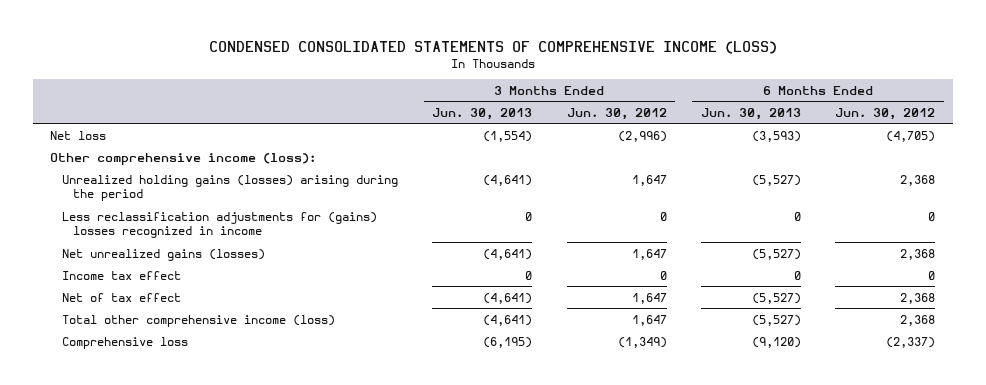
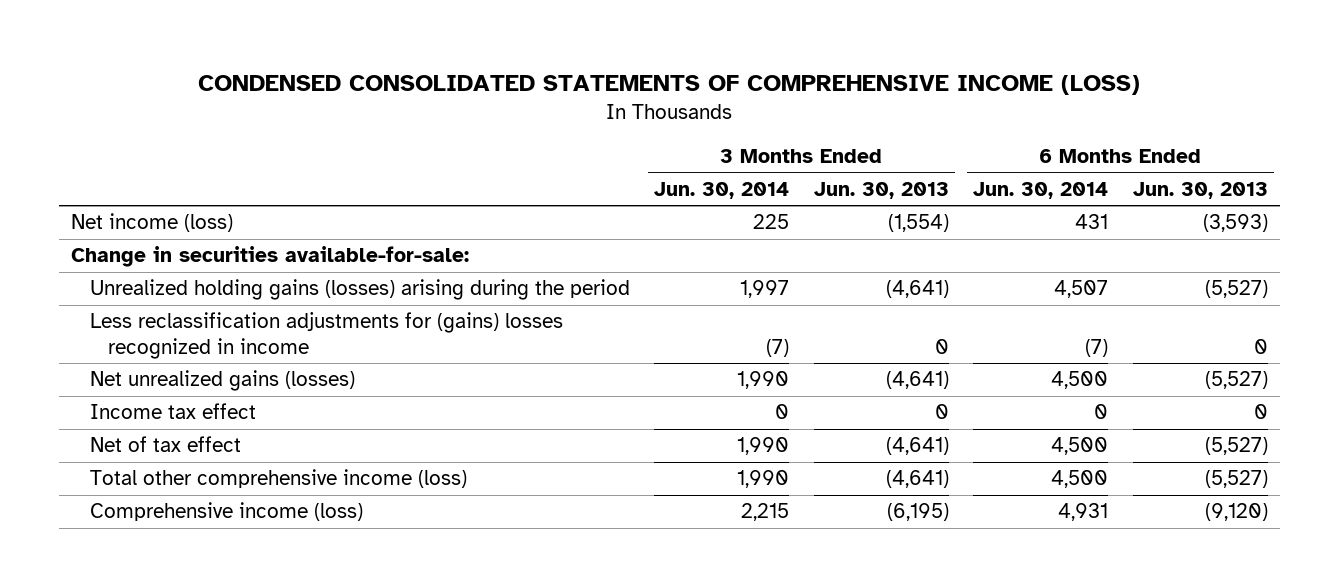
[566,108,667,121] Jun. 30, 2012 -> none
[835,108,936,121] Jun. 30, 2012 -> none
none -> [654,181,790,199] Jun. 30, 2014
none -> [973,181,1109,199] Jun. 30, 2014
[50,152,317,165] Other comprehensive income (loss): -> none
[50,130,107,140] Net loss -> [70,213,233,233] Net income (loss)
none -> [70,246,469,268] Change in securities available-for-sale:
[61,336,188,349] Comprehensive loss -> [89,502,363,522] Comprehensive income (loss)

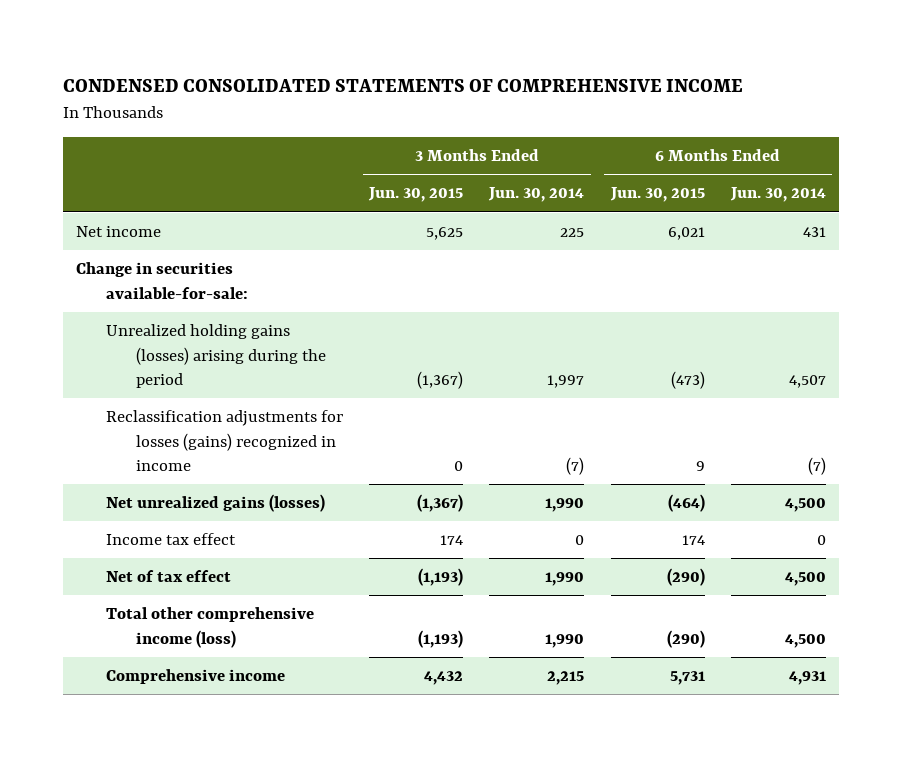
[198,74,1141,95] CONDENSED CONSOLIDATED STATEMENTS OF COMPREHENSIVE INCOME (LOSS) -> [63,79,744,93] CONDENSED CONSOLIDATED STATEMENTS OF COMPREHENSIVE INCOME
[813,181,949,199] Jun. 30, 2013 -> none
[1132,181,1268,199] Jun. 30, 2013 -> none
none -> [368,187,464,203] Jun. 30, 2015
none -> [609,187,705,203] Jun. 30, 2015
[70,213,233,233] Net income (loss) -> [76,226,162,238] Net income
[89,312,563,359] Less reclassification adjustments for (gains) losses recognized in income -> [105,410,343,471] Reclassification adjustments for losses (gains) recognized in income
[89,502,363,522] Comprehensive income (loss) -> [105,669,285,685] Comprehensive income

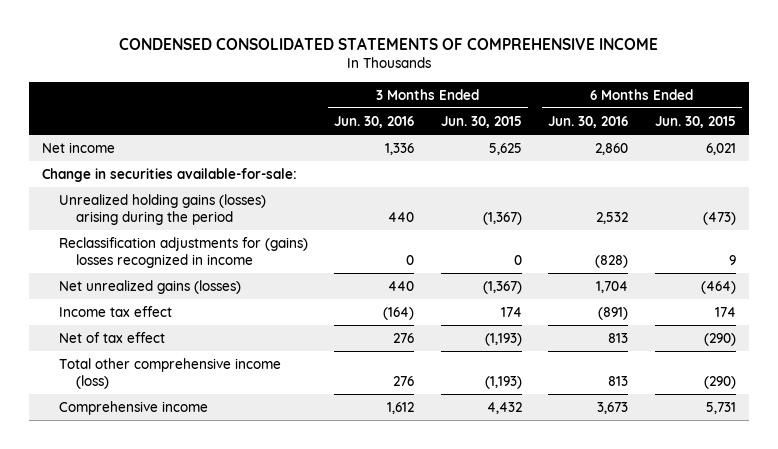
[488,187,585,203] Jun. 30, 2014 -> none
[729,187,826,203] Jun. 30, 2014 -> none
none -> [334,115,415,128] Jun. 30, 2016
none -> [548,115,629,128] Jun. 30, 2016
[105,410,343,471] Reclassification adjustments for losses (gains) recognized in income -> [58,236,308,269] Reclassification adjustments for (gains) losses recognized in income

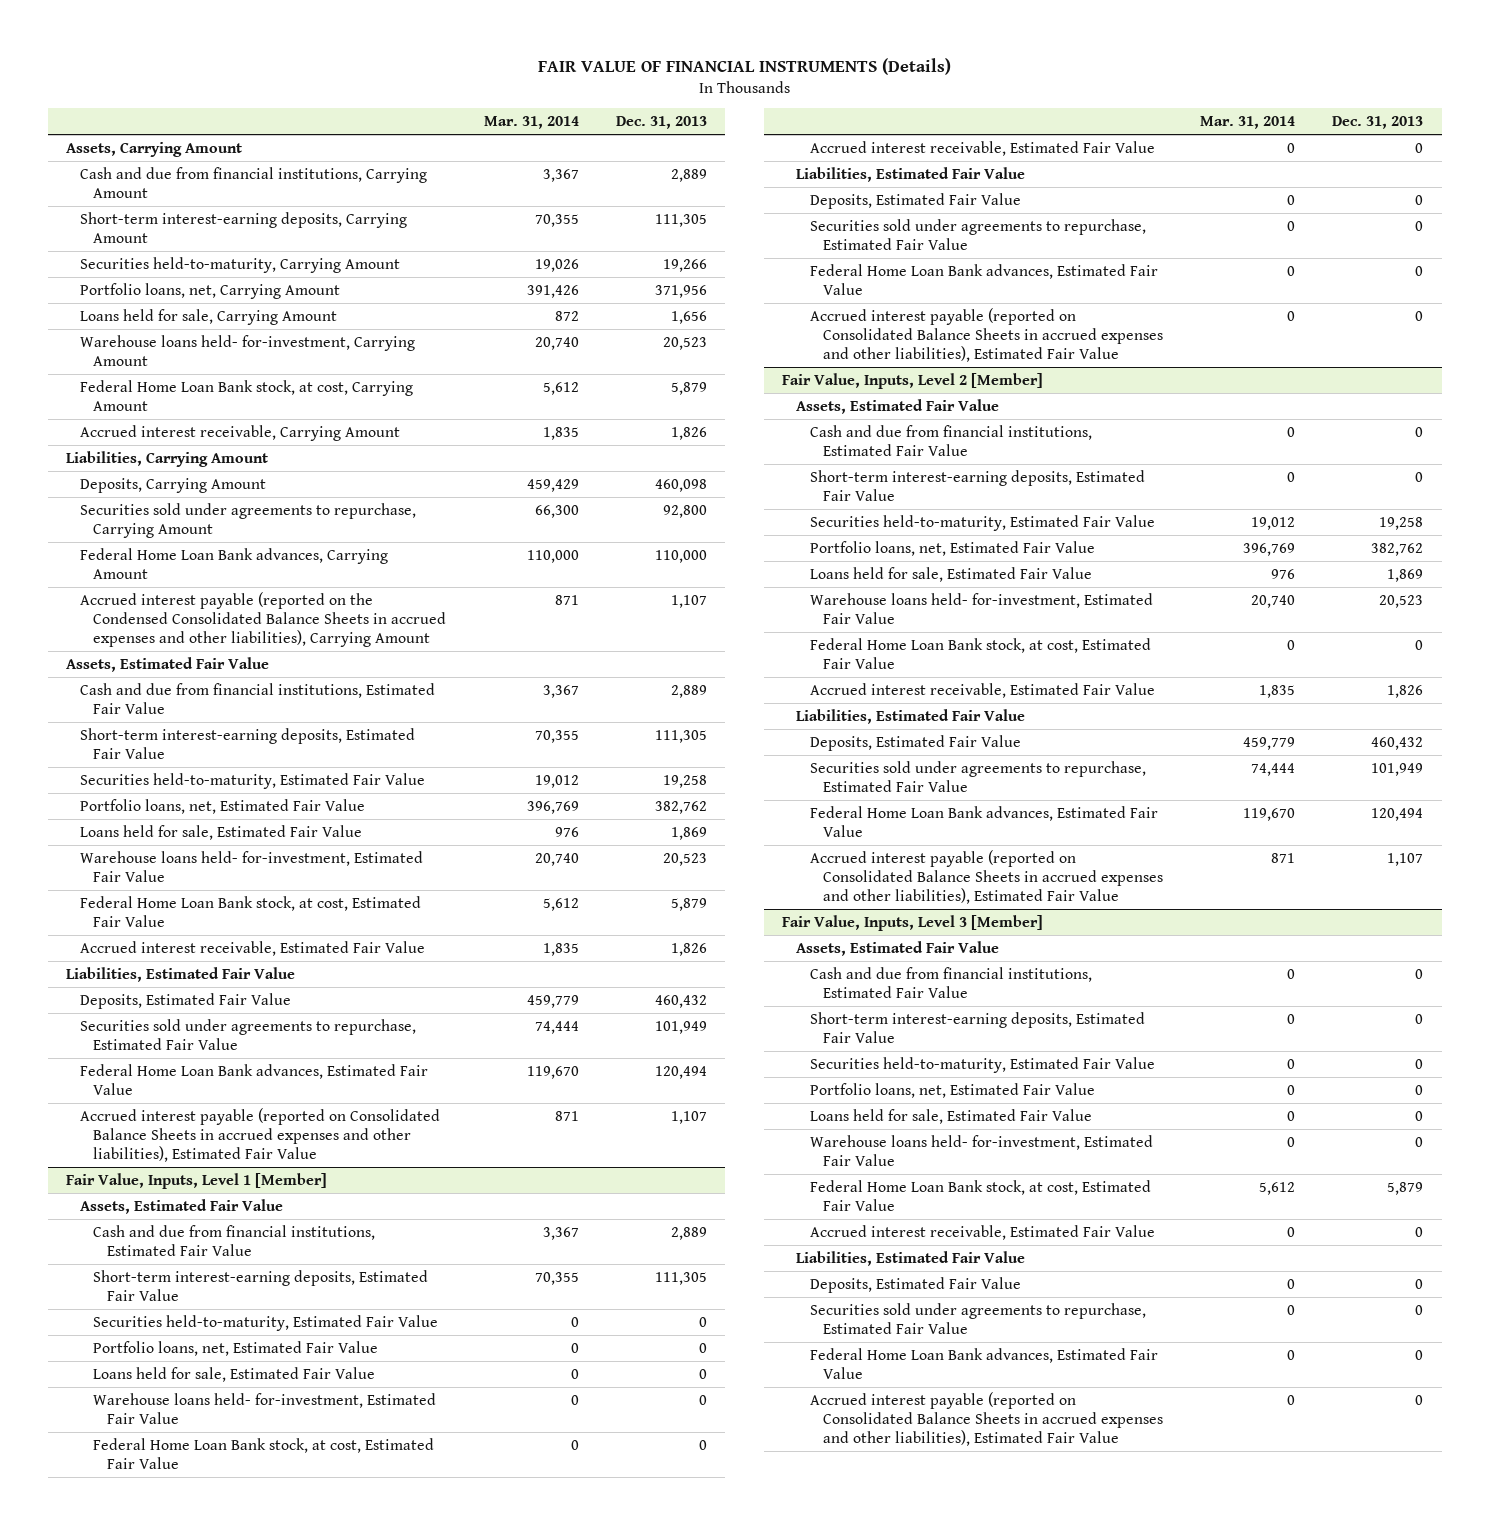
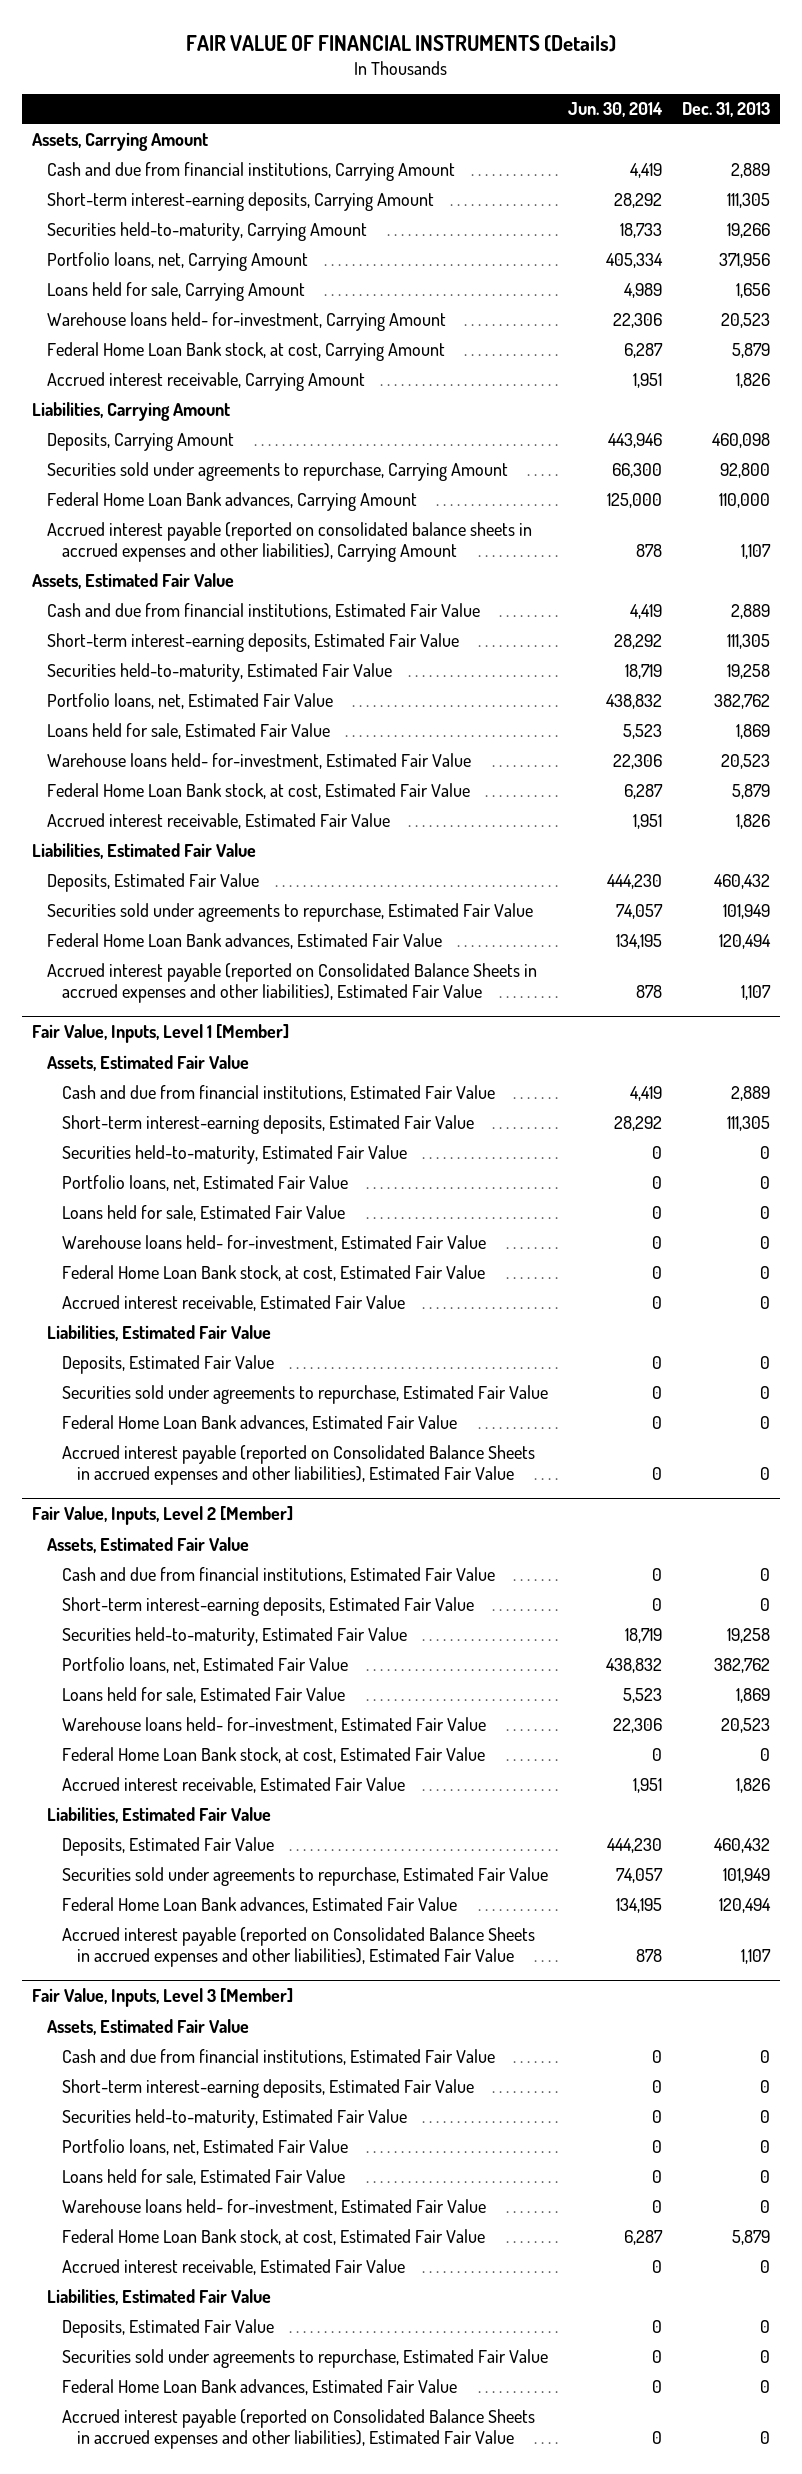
[483,115,579,129] Mar. 31, 2014 -> none
none -> [568,102,664,118] Jun. 30, 2014
[79,591,447,647] Accrued interest payable (reported on the Condensed Consolidated Balance Sheets in accrued expenses and other liabilities), Carrying Amount -> [47,521,533,563] Accrued interest payable (reported on consolidated balance sheets in accrued expenses and other liabilities), Carrying Amount

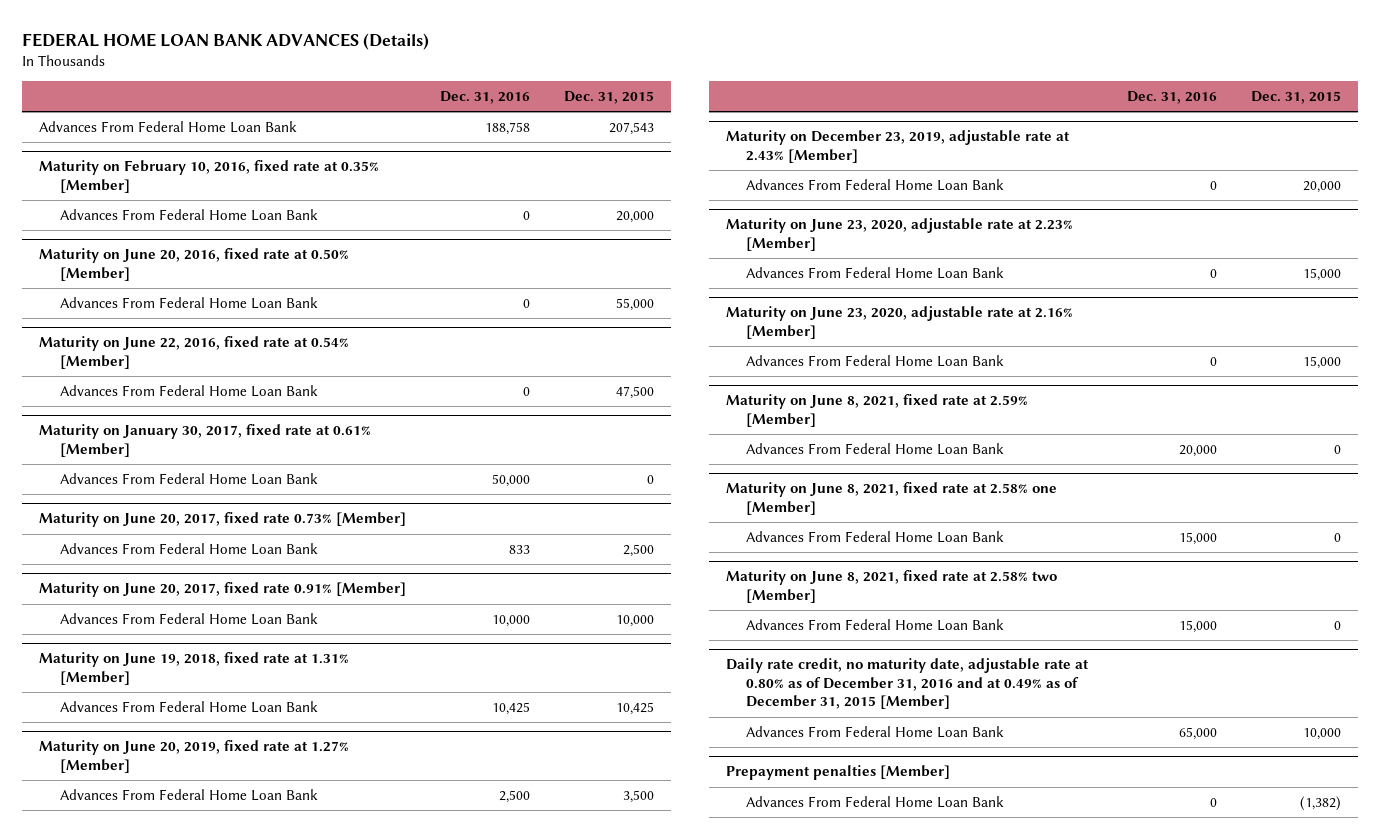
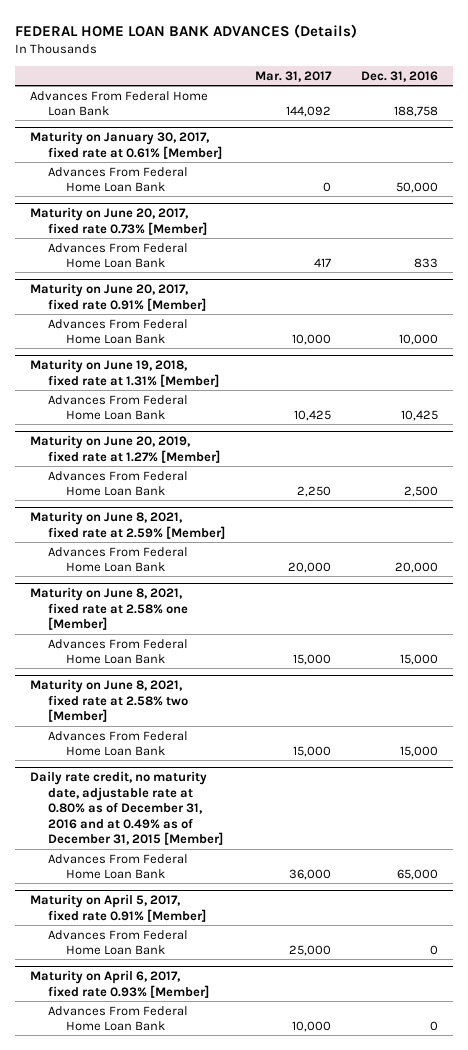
[564,90,655,104] Dec. 31, 2015 -> none
none -> [254,71,332,83] Mar. 31, 2017
[39,160,380,193] Maturity on February 10, 2016, fixed rate at 0.35% [Member] -> none
[59,209,318,222] Advances From Federal Home Loan Bank -> none
[39,248,350,281] Maturity on June 20, 2016, fixed rate at 0.50% [Member] -> none
[59,297,318,310] Advances From Federal Home Loan Bank -> none
[39,336,350,369] Maturity on June 22, 2016, fixed rate at 0.54% [Member] -> none
[59,385,318,398] Advances From Federal Home Loan Bank -> none
[725,130,1070,163] Maturity on December 23, 2019, adjustable rate at 2.43% [Member] -> none
[745,179,1004,192] Advances From Federal Home Loan Bank -> none
[725,218,1073,251] Maturity on June 23, 2020, adjustable rate at 2.23% [Member] -> none
[745,267,1004,280] Advances From Federal Home Loan Bank -> none
[725,306,1073,339] Maturity on June 23, 2020, adjustable rate at 2.16% [Member] -> none
[745,355,1004,368] Advances From Federal Home Loan Bank -> none
[725,765,950,781] Prepayment penalties [Member] -> none
none -> [30,894,207,922] Maturity on April 5, 2017, fixed rate 0.91% [Member]
none -> [30,970,210,998] Maturity on April 6, 2017, fixed rate 0.93% [Member]
none -> [48,1005,189,1032] Advances From Federal Home Loan Bank

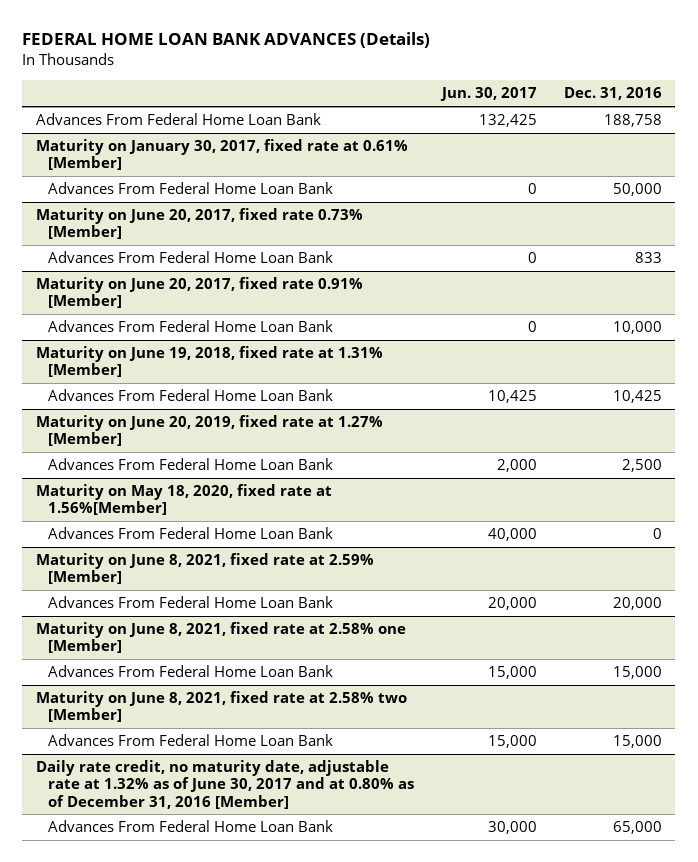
[254,71,332,83] Mar. 31, 2017 -> none
none -> [439,87,537,102] Jun. 30, 2017
none -> [35,484,332,516] Maturity on May 18, 2020, fixed rate at 1.56%[Member]
none -> [48,527,334,540] Advances From Federal Home Loan Bank
[30,771,224,846] Daily rate credit, no maturity date, adjustable rate at 0.80% as of December 31, 2016 and at 0.49% as of December 31, 2015 [Member] -> [35,760,415,809] Daily rate credit, no maturity date, adjustable rate at 1.32% as of June 30, 2017 and at 0.80% as of December 31, 2016 [Member]
[30,894,207,922] Maturity on April 5, 2017, fixed rate 0.91% [Member] -> none
[48,929,189,956] Advances From Federal Home Loan Bank -> none
[30,970,210,998] Maturity on April 6, 2017, fixed rate 0.93% [Member] -> none
[48,1005,189,1032] Advances From Federal Home Loan Bank -> none

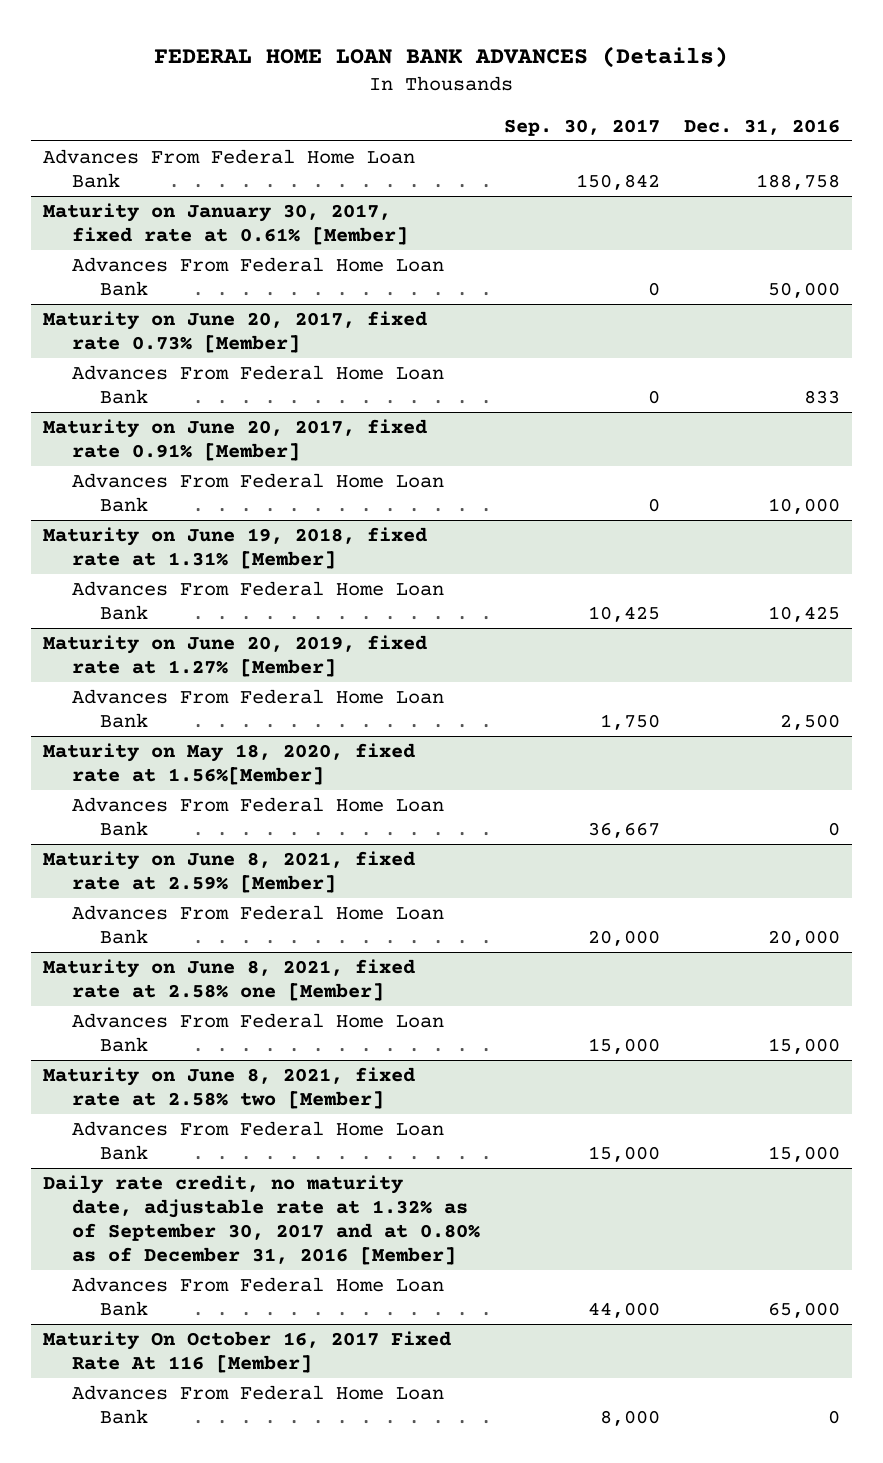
[439,87,537,102] Jun. 30, 2017 -> none
none -> [503,118,660,136] Sep. 30, 2017
[35,760,415,809] Daily rate credit, no maturity date, adjustable rate at 1.32% as of June 30, 2017 and at 0.80% as of December 31, 2016 [Member] -> [42,1174,480,1266] Daily rate credit, no maturity date, adjustable rate at 1.32% as of September 30, 2017 and at 0.80% as of December 31, 2016 [Member]
none -> [42,1330,451,1373] Maturity On October 16, 2017 Fixed Rate At 116 [Member]
none -> [71,1384,444,1424] Advances From Federal Home Loan Bank

